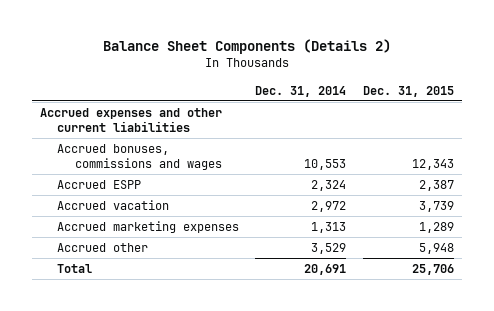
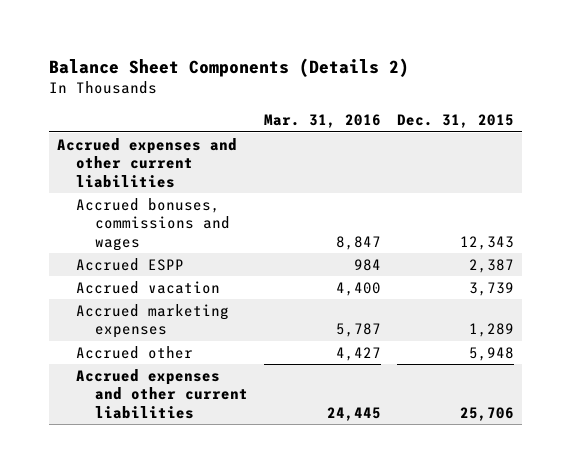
[255,85,347,97] Dec. 31, 2014 -> none
none -> [264,114,382,129] Mar. 31, 2016
[57,264,93,274] Total -> [76,369,249,419] Accrued expenses and other current liabilities

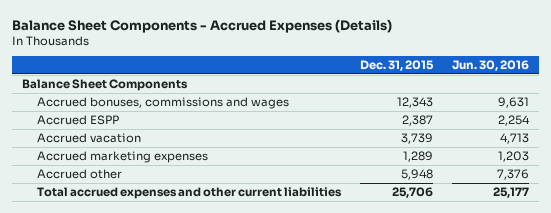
[49,57,410,77] Balance Sheet Components (Details 2) -> [12,18,393,33] Balance Sheet Components - Accrued Expenses (Details)
[264,114,382,129] Mar. 31, 2016 -> none
none -> [452,60,530,72] Jun. 30, 2016
[57,138,238,188] Accrued expenses and other current liabilities -> none
none -> [21,79,188,92] Balance Sheet Components
[76,369,249,419] Accrued expenses and other current liabilities -> [37,187,343,200] Total accrued expenses and other current liabilities

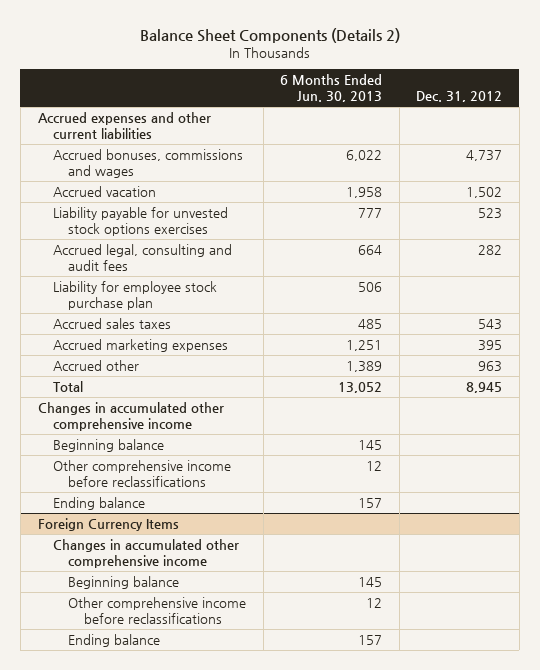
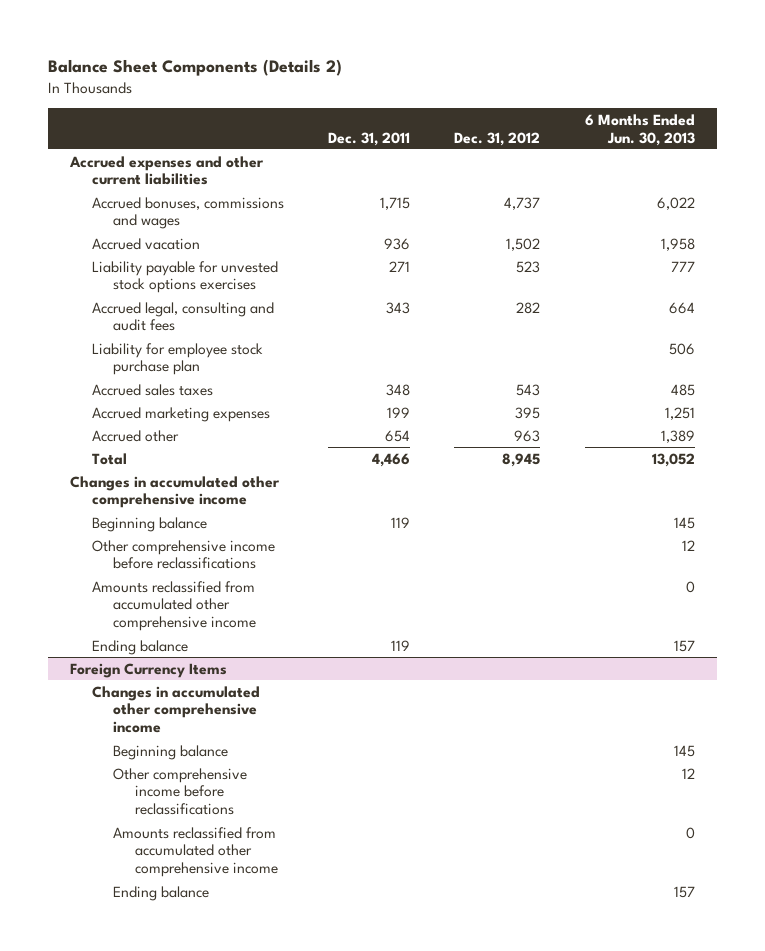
none -> [328,131,411,146] Dec. 31, 2011
none -> [91,580,257,632] Amounts reclassified from accumulated other comprehensive income
none -> [113,826,279,878] Amounts reclassified from accumulated other comprehensive income

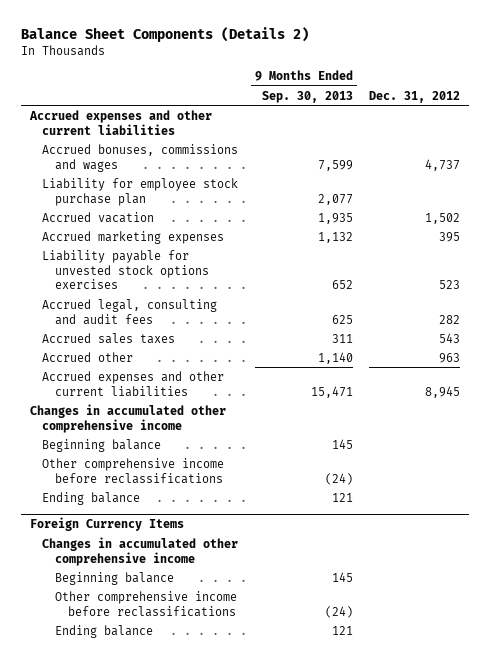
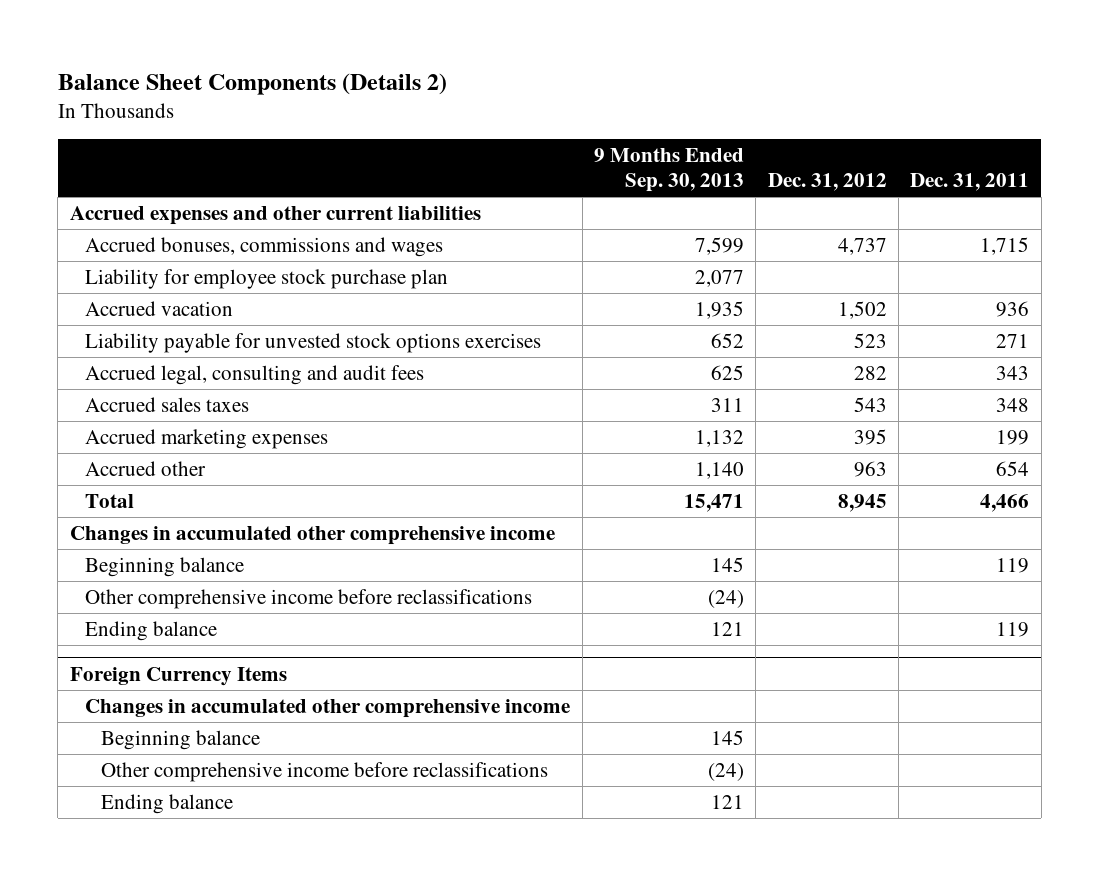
none -> [910,173,1030,192] Dec. 31, 2011
[42,230,225,244] Accrued marketing expenses -> [85,428,329,449] Accrued marketing expenses
[42,370,225,397] Accrued expenses and other current liabilities -> [85,493,135,508] Total

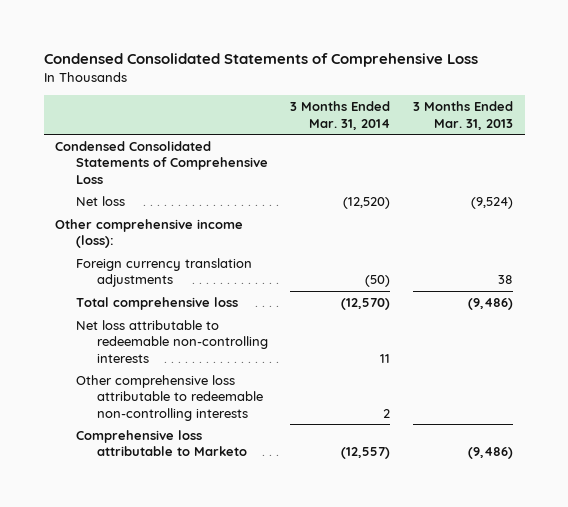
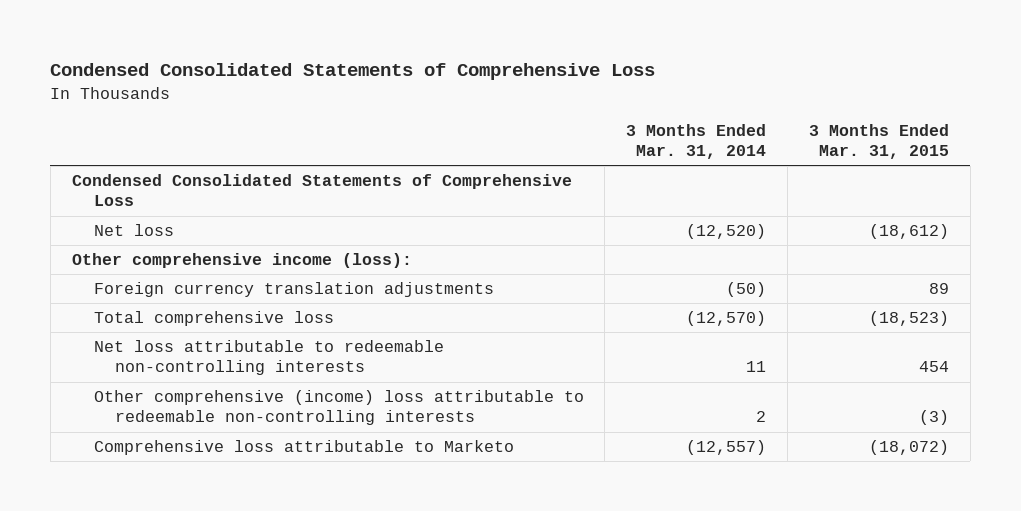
[413,101,514,130] 3 Months Ended Mar. 31, 2013 -> none
none -> [808,123,949,160] 3 Months Ended Mar. 31, 2015
[75,375,263,421] Other comprehensive loss attributable to redeemable non-controlling interests -> [93,390,584,426] Other comprehensive (income) loss attributable to redeemable non-controlling interests

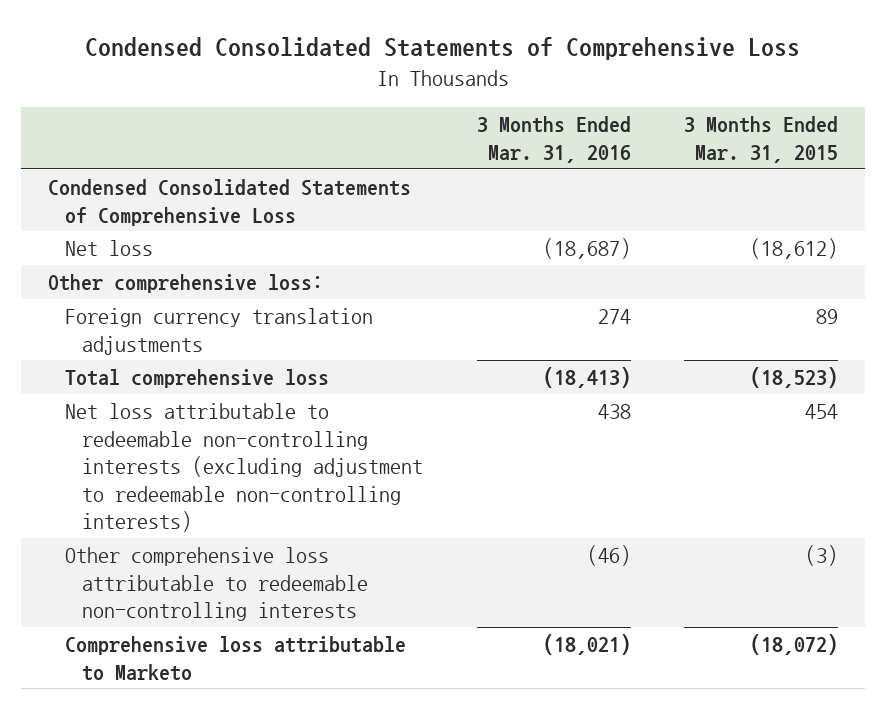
[626,123,767,160] 3 Months Ended Mar. 31, 2014 -> none
none -> [476,116,631,163] 3 Months Ended Mar. 31, 2016
[71,253,412,269] Other comprehensive income (loss): -> [47,273,323,293] Other comprehensive loss:
[93,340,444,376] Net loss attributable to redeemable non-controlling interests -> [65,402,424,533] Net loss attributable to redeemable non-controlling interests (excluding adjustment to redeemable non-controlling interests)
[93,390,584,426] Other comprehensive (income) loss attributable to redeemable non-controlling interests -> [65,546,369,622] Other comprehensive loss attributable to redeemable non-controlling interests

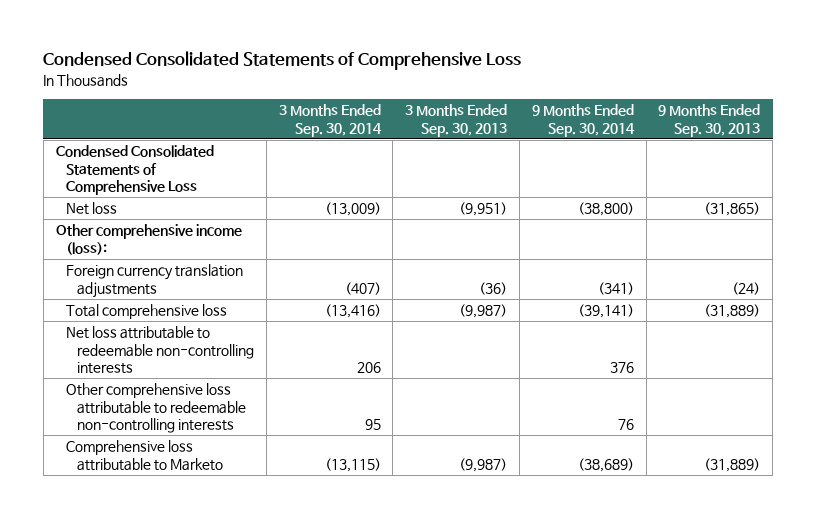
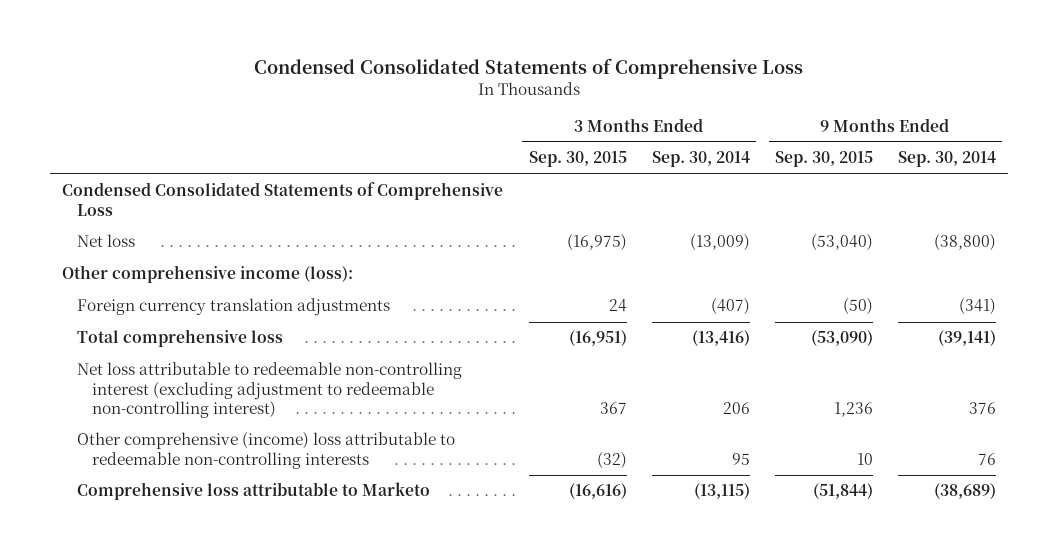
[405,104,508,137] 3 Months Ended Sep. 30, 2013 -> none
[658,104,761,137] 9 Months Ended Sep. 30, 2013 -> none
none -> [528,151,627,168] Sep. 30, 2015
none -> [774,151,873,168] Sep. 30, 2015
[66,326,254,375] Net loss attributable to redeemable non-controlling interests -> [77,362,463,419] Net loss attributable to redeemable non-controlling interest (excluding adjustment to redeemable non-controlling interest)
[66,383,246,434] Other comprehensive loss attributable to redeemable non-controlling interests -> [77,432,456,469] Other comprehensive (income) loss attributable to redeemable non-controlling interests

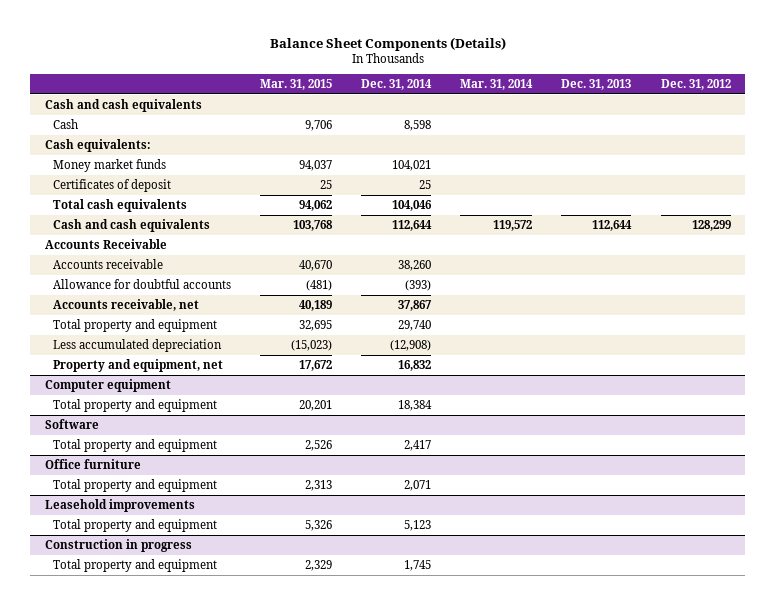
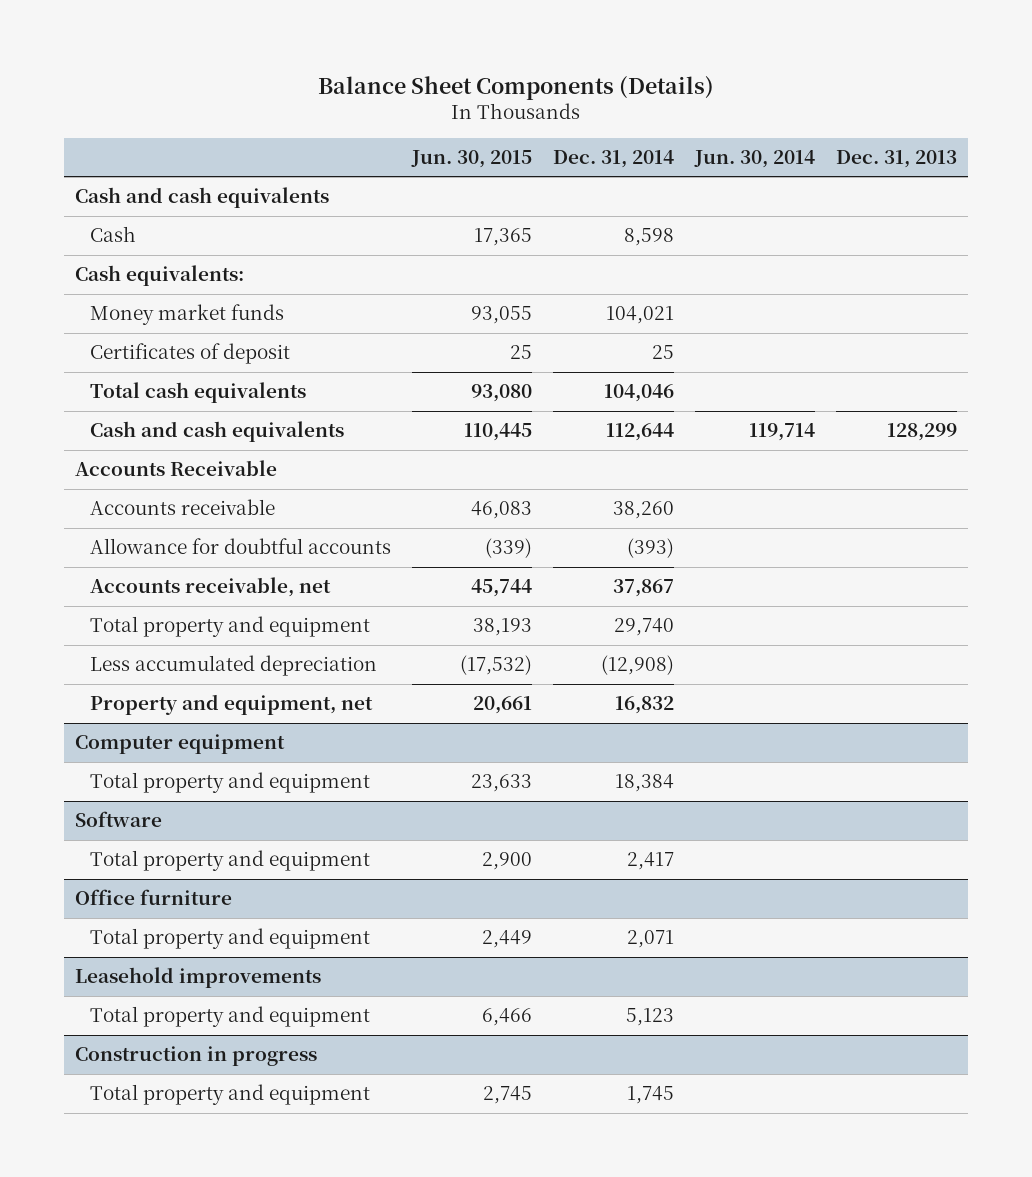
[259,78,332,90] Mar. 31, 2015 -> none
[460,78,534,90] Mar. 31, 2014 -> none
[660,78,731,90] Dec. 31, 2012 -> none
none -> [410,149,532,168] Jun. 30, 2015
none -> [694,149,816,168] Jun. 30, 2014
[592,219,633,231] 112,644 -> [887,423,958,442] 128,299

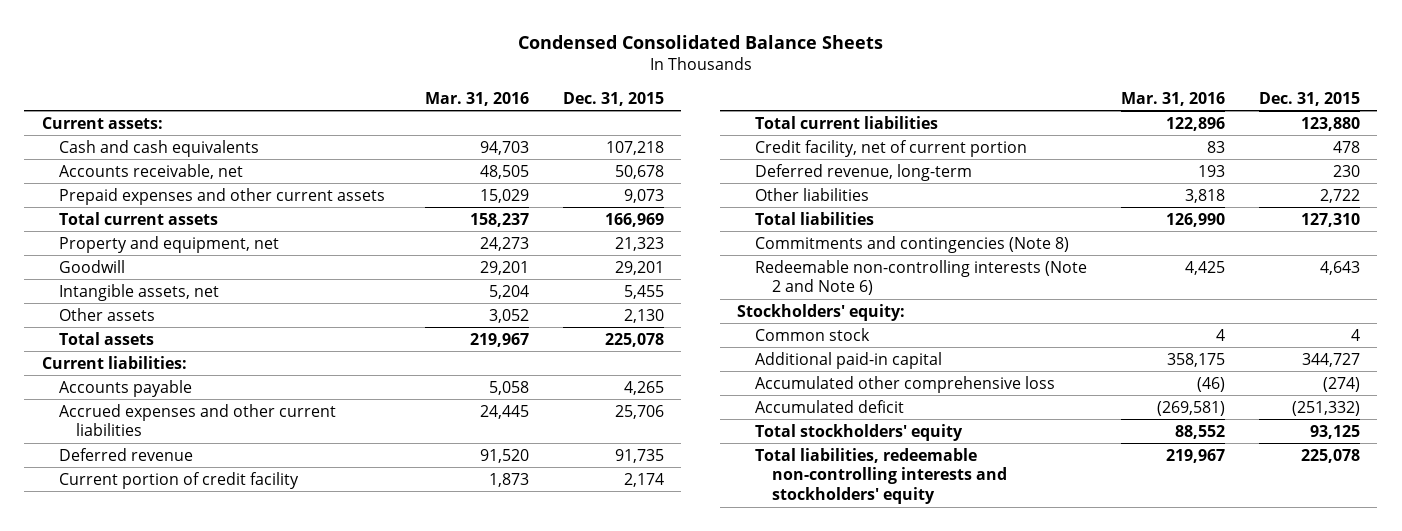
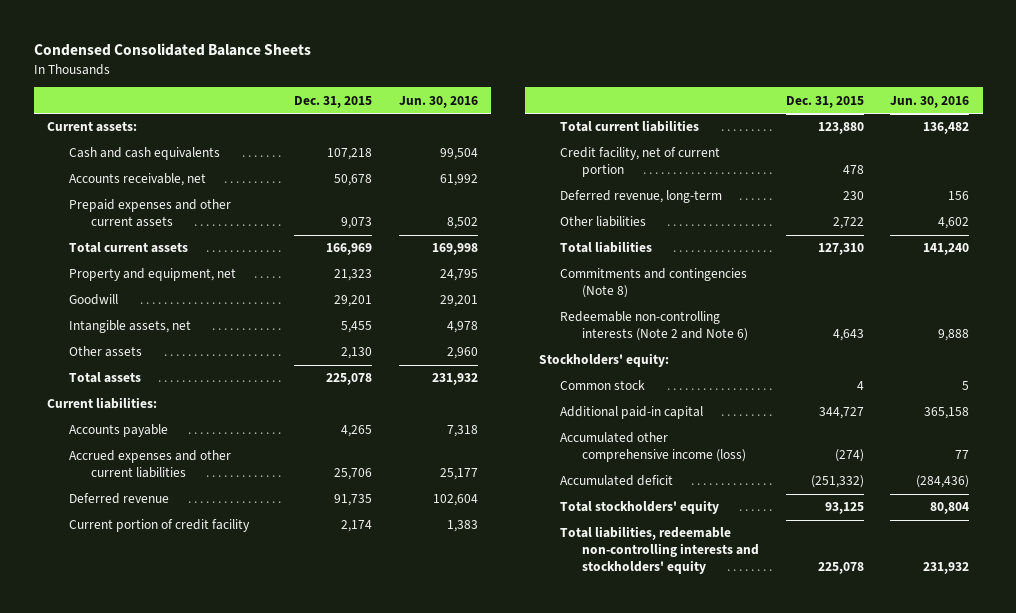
[424,91,529,106] Mar. 31, 2016 -> none
none -> [398,95,478,108] Jun. 30, 2016
[754,375,1055,393] Accumulated other comprehensive loss -> [560,432,746,463] Accumulated other comprehensive income (loss)

